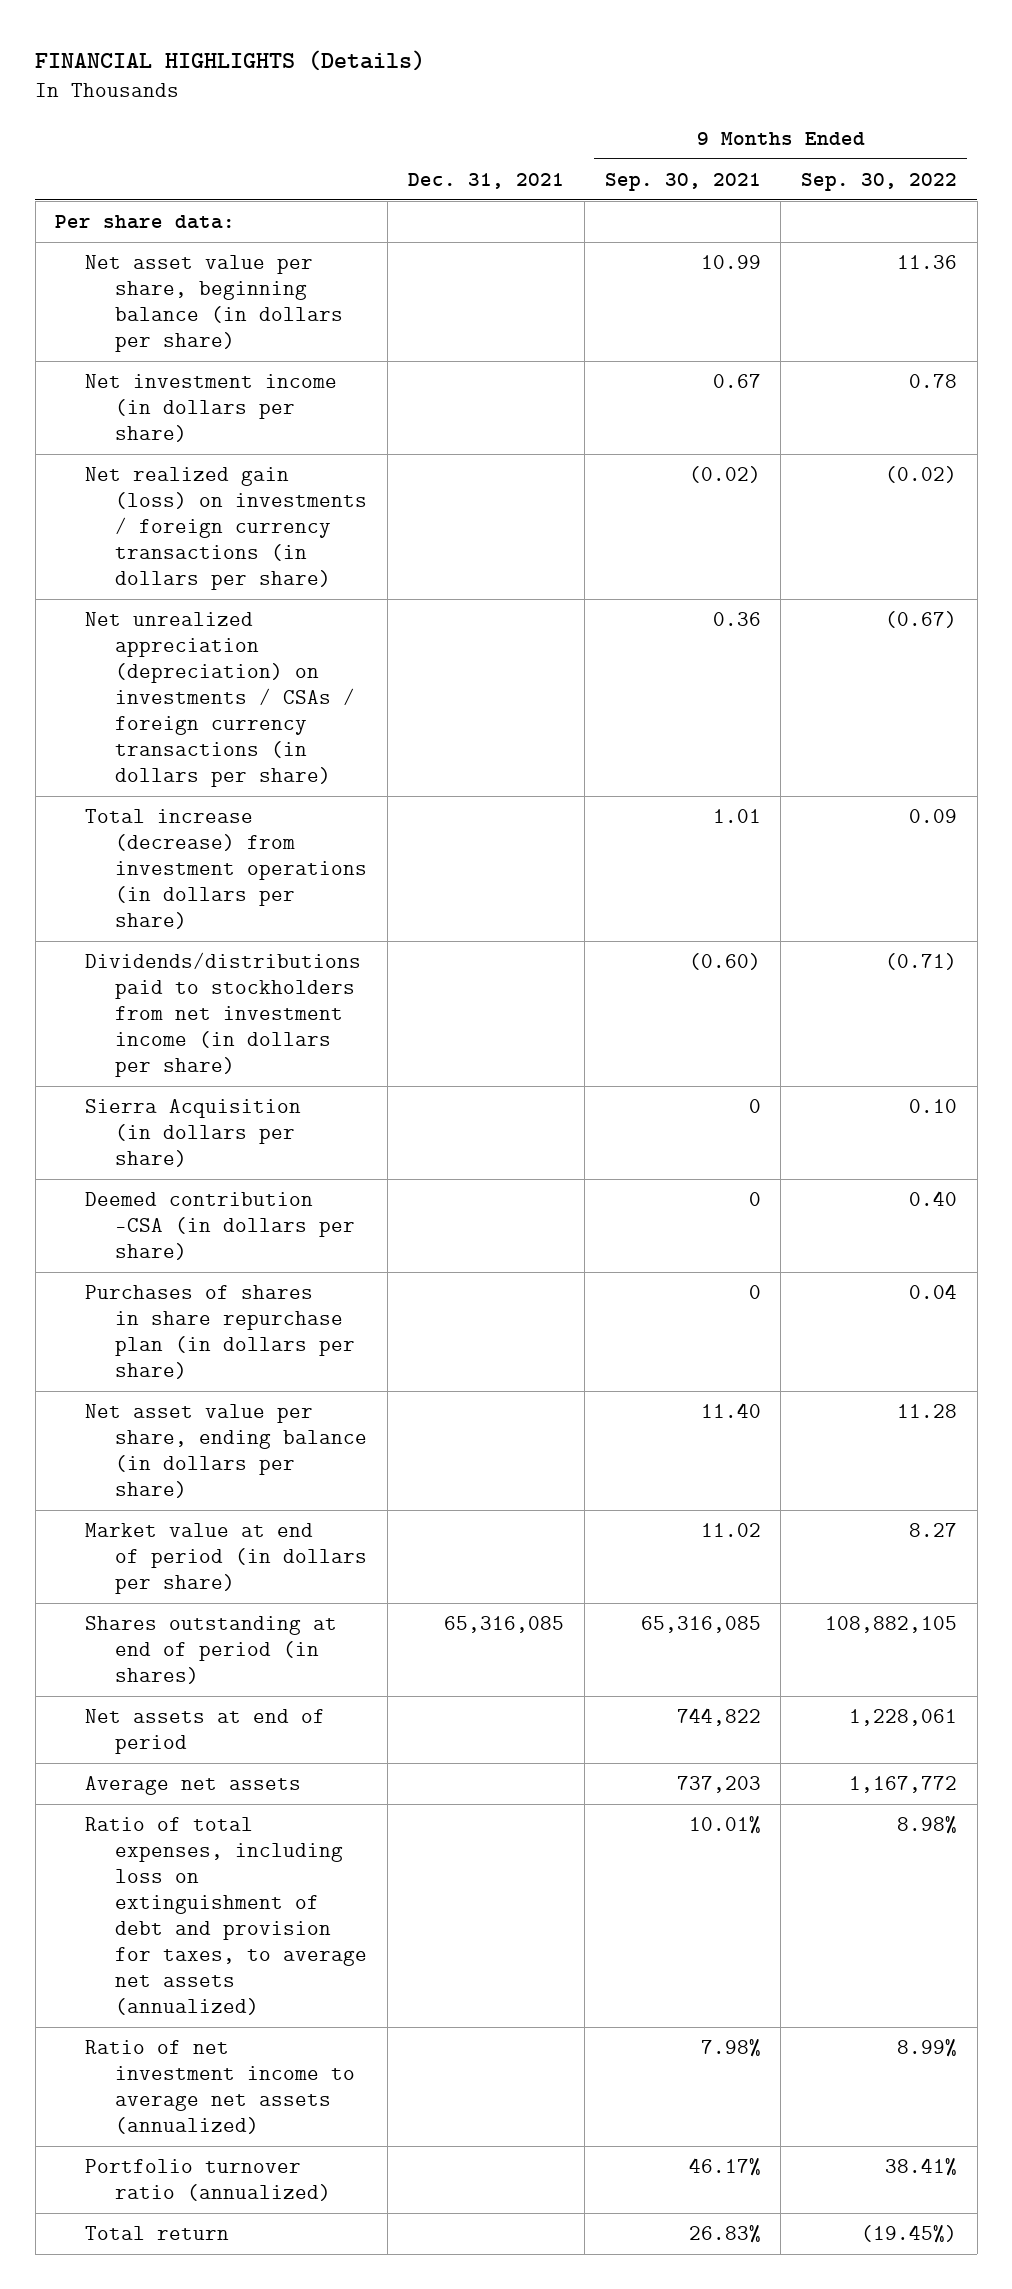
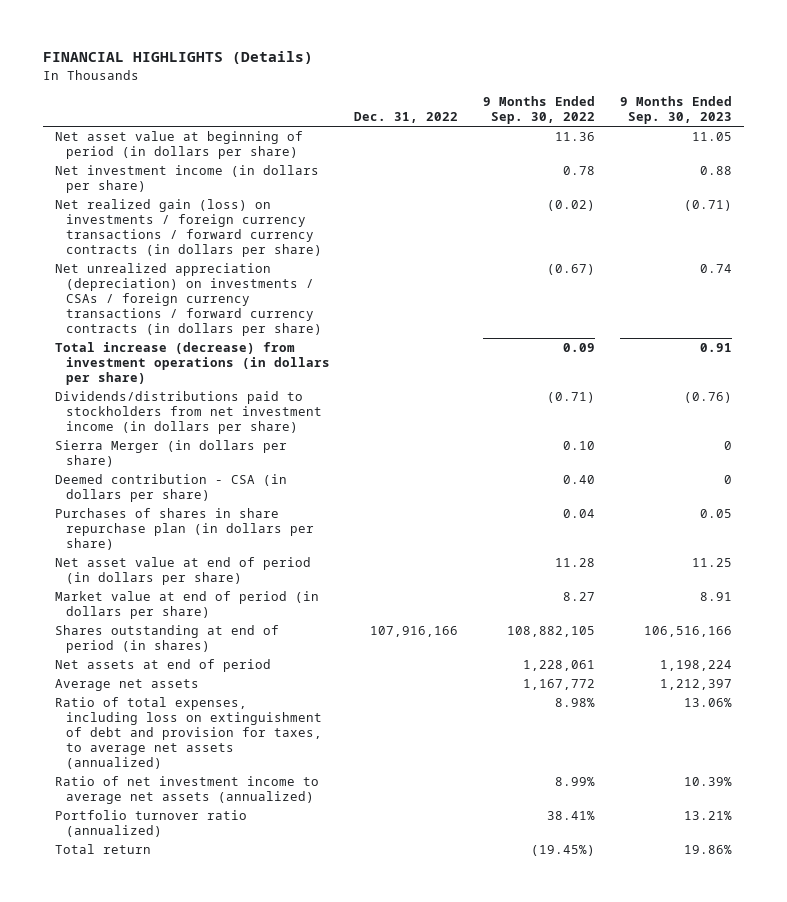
[407,172,564,189] Dec. 31, 2021 -> none
[604,172,761,191] Sep. 30, 2021 -> none
none -> [354,112,459,124] Dec. 31, 2022
none -> [619,96,732,125] 9 Months Ended Sep. 30, 2023
[55,214,236,229] Per share data: -> none
[85,254,344,353] Net asset value per share, beginning balance (in dollars per share) -> [55,130,304,159] Net asset value at beginning of period (in dollars per share)
[85,466,368,591] Net realized gain (loss) on investments / foreign currency transactions (in dollars per share) -> [55,198,322,257] Net realized gain (loss) on investments / foreign currency transactions / forward currency contracts (in dollars per share)
[85,611,356,788] Net unrealized appreciation (depreciation) on investments / CSAs / foreign currency transactions (in dollars per share) -> [55,262,322,336] Net unrealized appreciation (depreciation) on investments / CSAs / foreign currency transactions / forward currency contracts (in dollars per share)
[85,1098,302,1168] Sierra Acquisition (in dollars per share) -> [55,439,288,467] Sierra Merger (in dollars per share)
[85,1191,356,1261] Deemed contribution -CSA (in dollars per share) -> [55,473,288,502] Deemed contribution - CSA (in dollars per share)
[85,1403,368,1499] Net asset value per share, ending balance (in dollars per share) -> [55,556,312,585] Net asset value at end of period (in dollars per share)

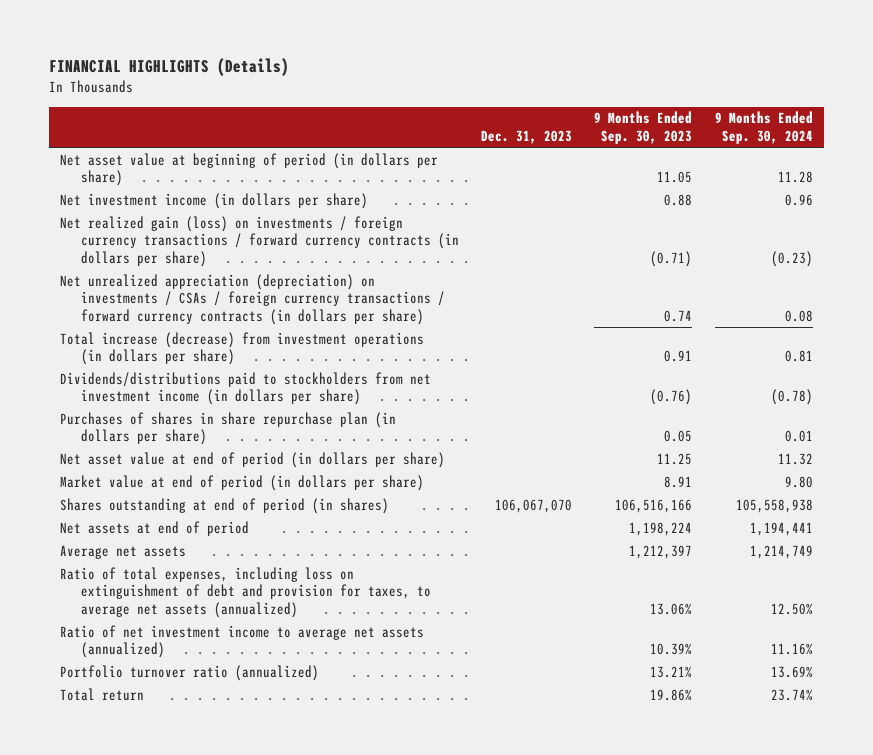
[354,112,459,124] Dec. 31, 2022 -> none
[482,96,595,125] 9 Months Ended Sep. 30, 2022 -> none
none -> [481,130,573,145] Dec. 31, 2023
none -> [714,111,813,145] 9 Months Ended Sep. 30, 2024
[55,439,288,467] Sierra Merger (in dollars per share) -> none
[55,473,288,502] Deemed contribution - CSA (in dollars per share) -> none

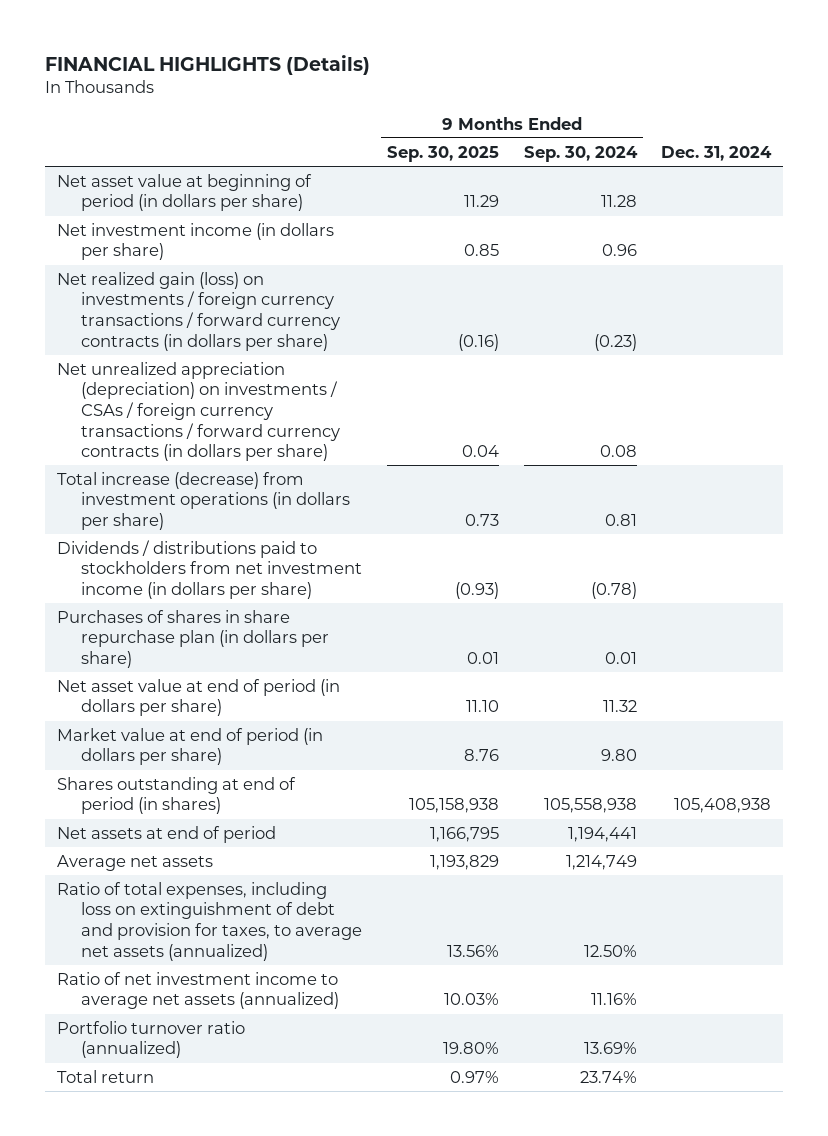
[481,130,573,145] Dec. 31, 2023 -> none
[594,111,693,145] 9 Months Ended Sep. 30, 2023 -> none
none -> [387,145,500,162] Sep. 30, 2025
none -> [661,145,773,161] Dec. 31, 2024
[60,371,432,406] Dividends/distributions paid to stockholders from net investment income (in dollars per share) -> [57,539,363,600] Dividends / distributions paid to stockholders from net investment income (in dollars per share)

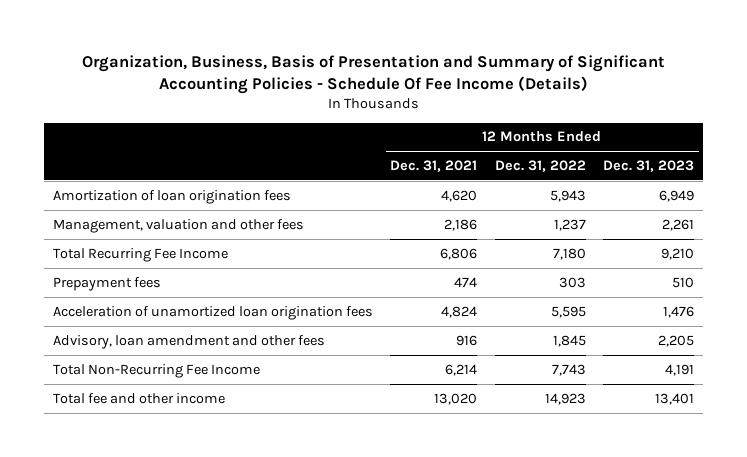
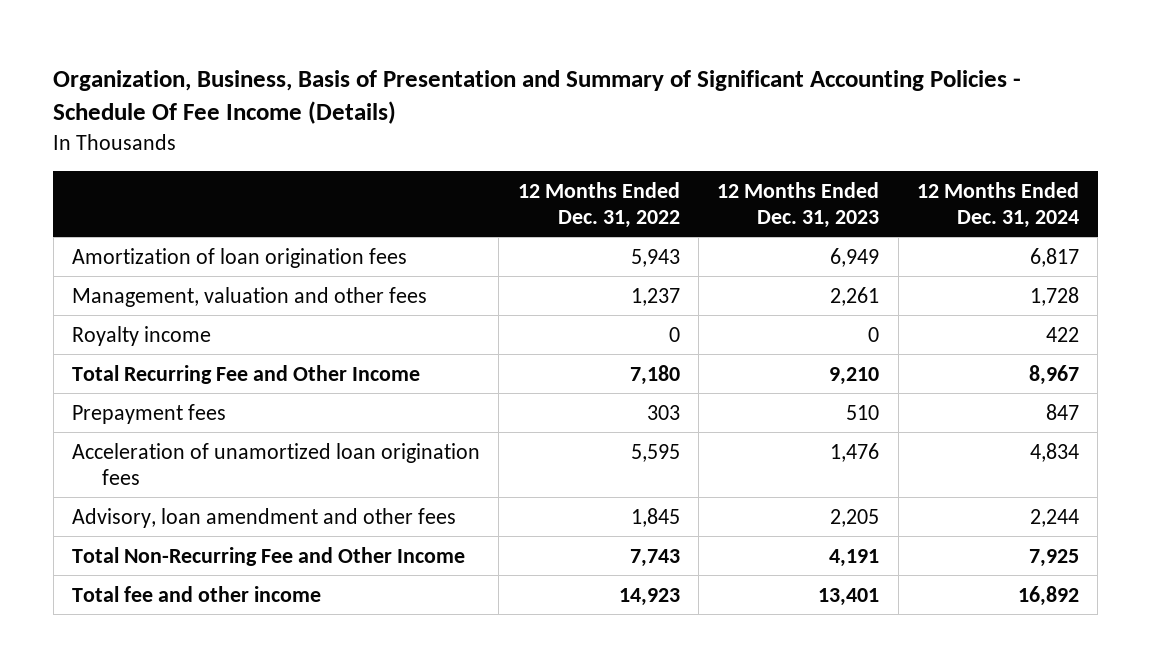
[390,160,478,173] Dec. 31, 2021 -> none
none -> [916,181,1079,228] 12 Months Ended Dec. 31, 2024
none -> [72,325,212,346] Royalty income
[53,247,229,262] Total Recurring Fee Income -> [72,364,421,384] Total Recurring Fee and Other Income
[53,363,261,378] Total Non-Recurring Fee Income -> [72,546,466,566] Total Non-Recurring Fee and Other Income

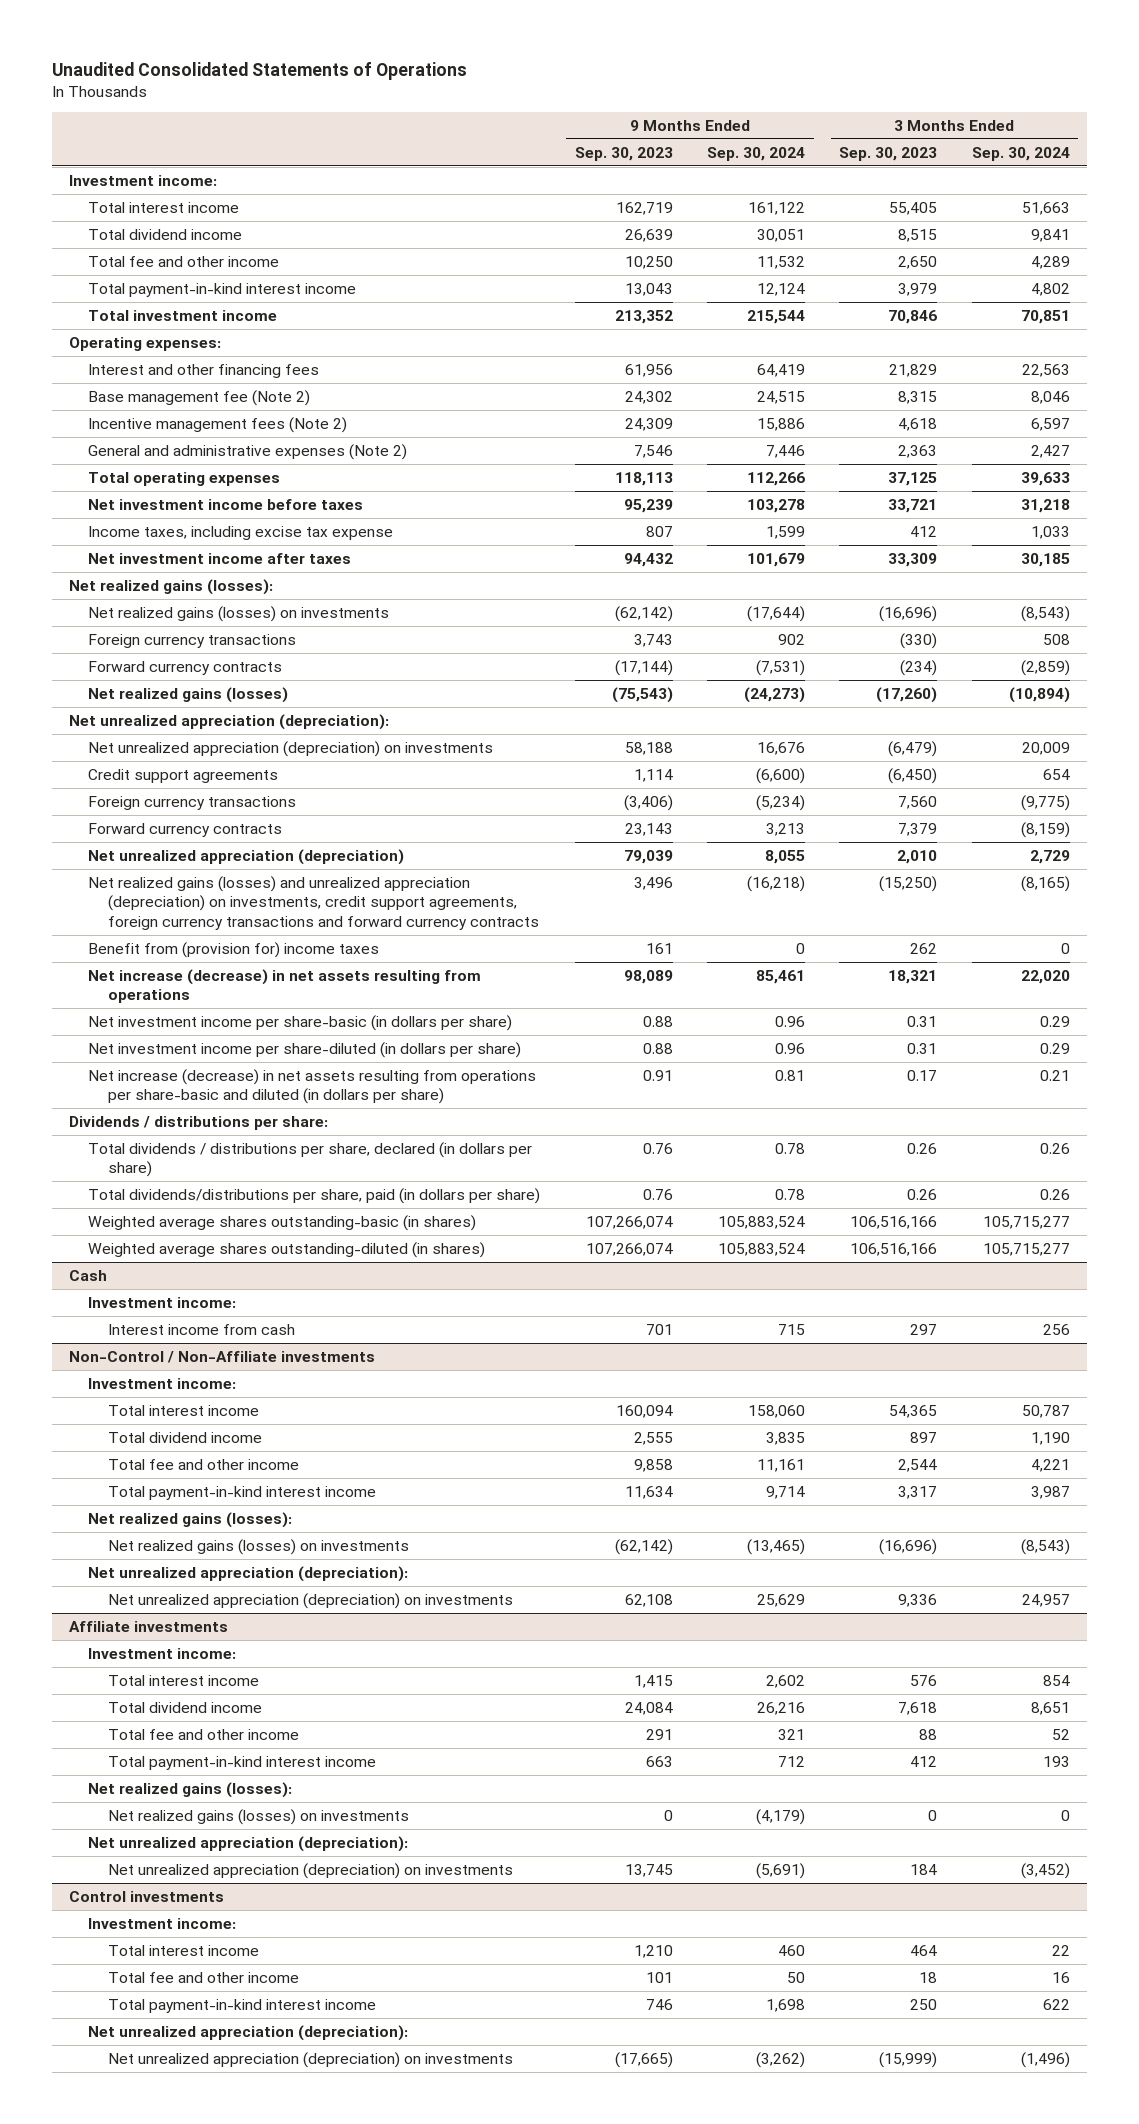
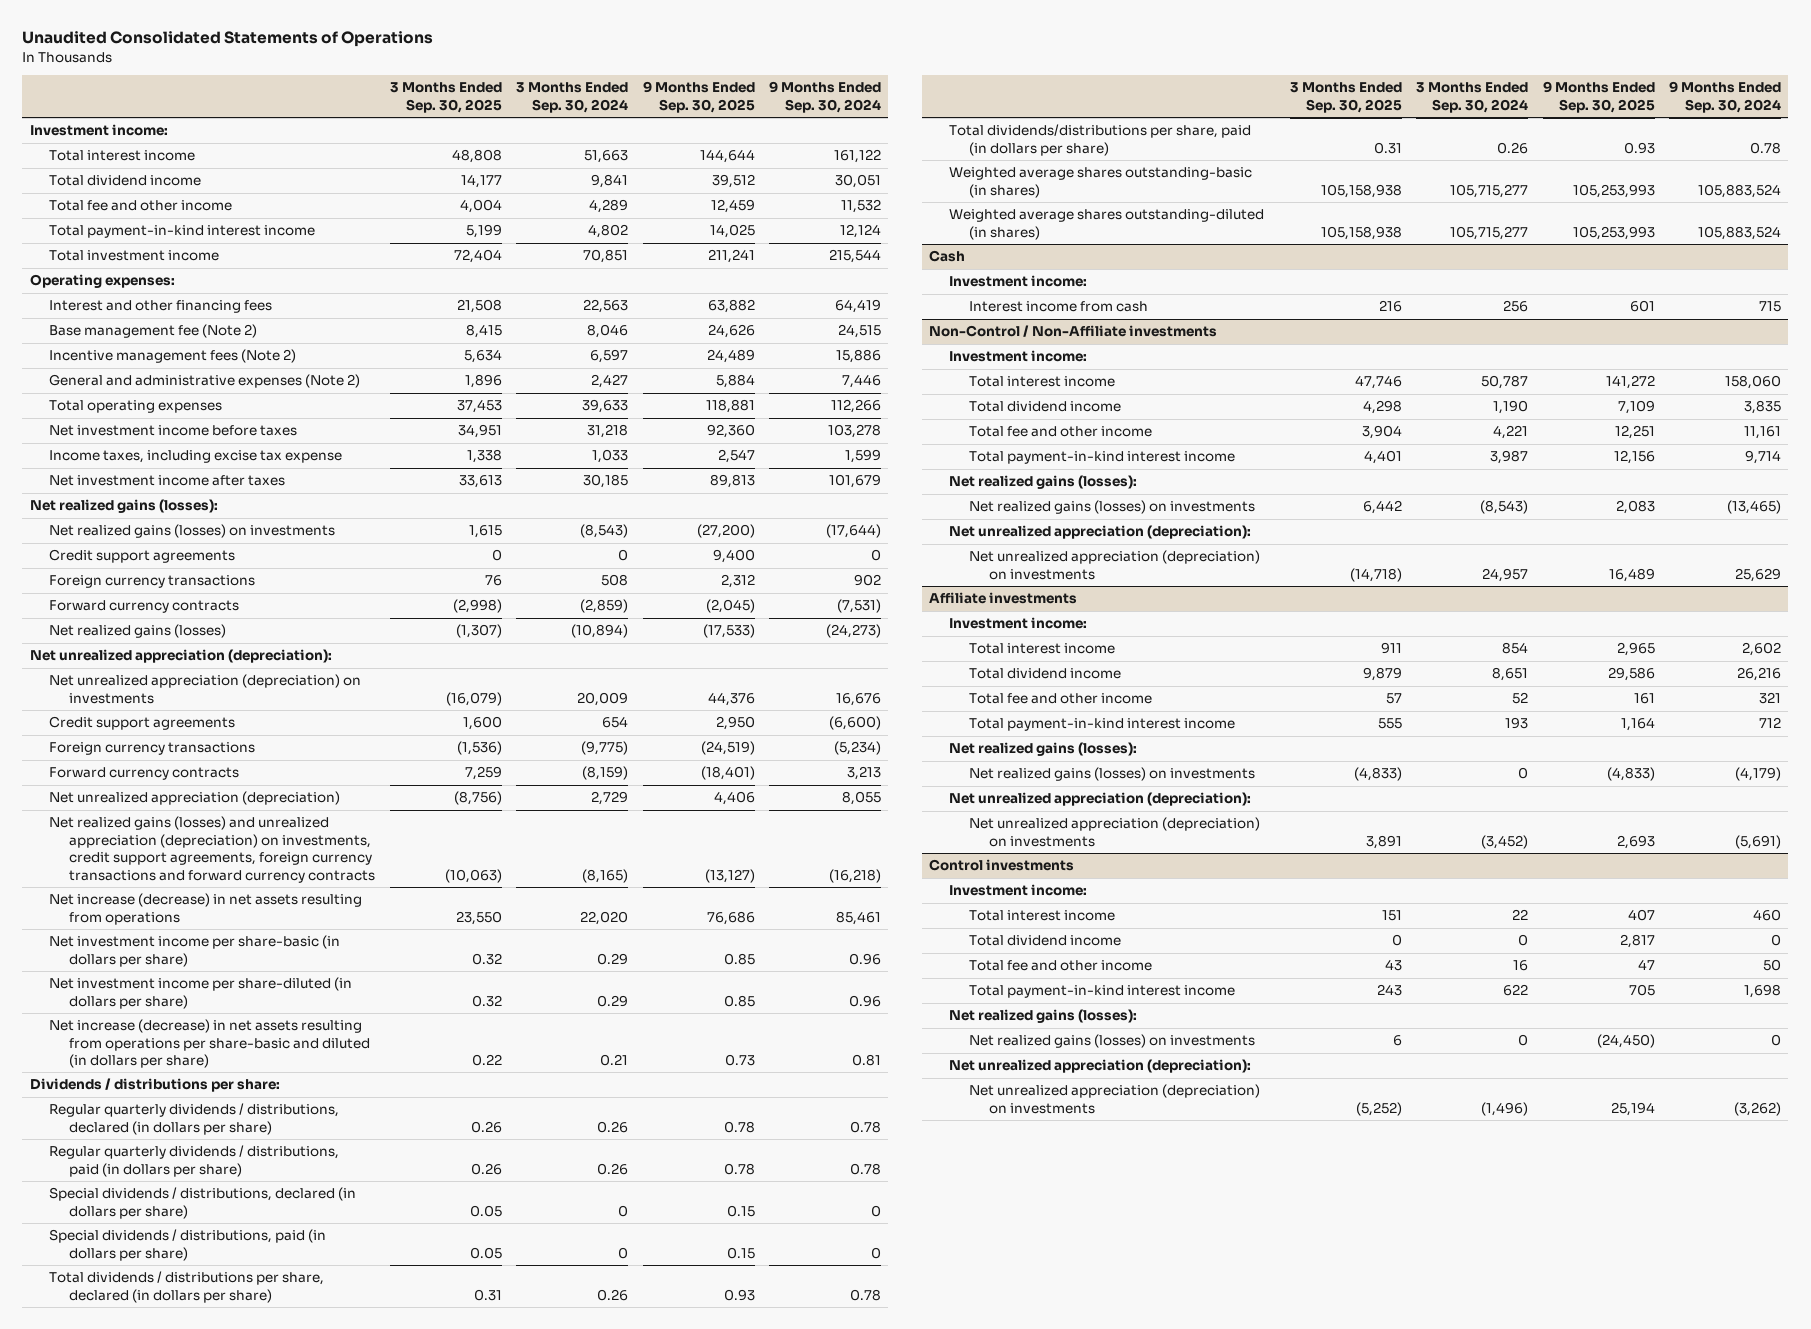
[574,146,673,161] Sep. 30, 2023 -> none
[839,146,938,161] Sep. 30, 2023 -> none
none -> [389,82,502,113] 3 Months Ended Sep. 30, 2025
none -> [642,81,755,113] 9 Months Ended Sep. 30, 2025
none -> [49,549,236,564] Credit support agreements
[88,941,380,958] Benefit from (provision for) income taxes -> none
none -> [49,1103,340,1135] Regular quarterly dividends / distributions, declared (in dollars per share)
none -> [49,1145,340,1177] Regular quarterly dividends / distributions, paid (in dollars per share)
none -> [49,1187,357,1219] Special dividends / distributions, declared (in dollars per share)
none -> [49,1229,327,1261] Special dividends / distributions, paid (in dollars per share)
none -> [969,935,1122,947] Total dividend income
none -> [949,1009,1138,1024] Net realized gains (losses):
none -> [969,1034,1256,1049] Net realized gains (losses) on investments

